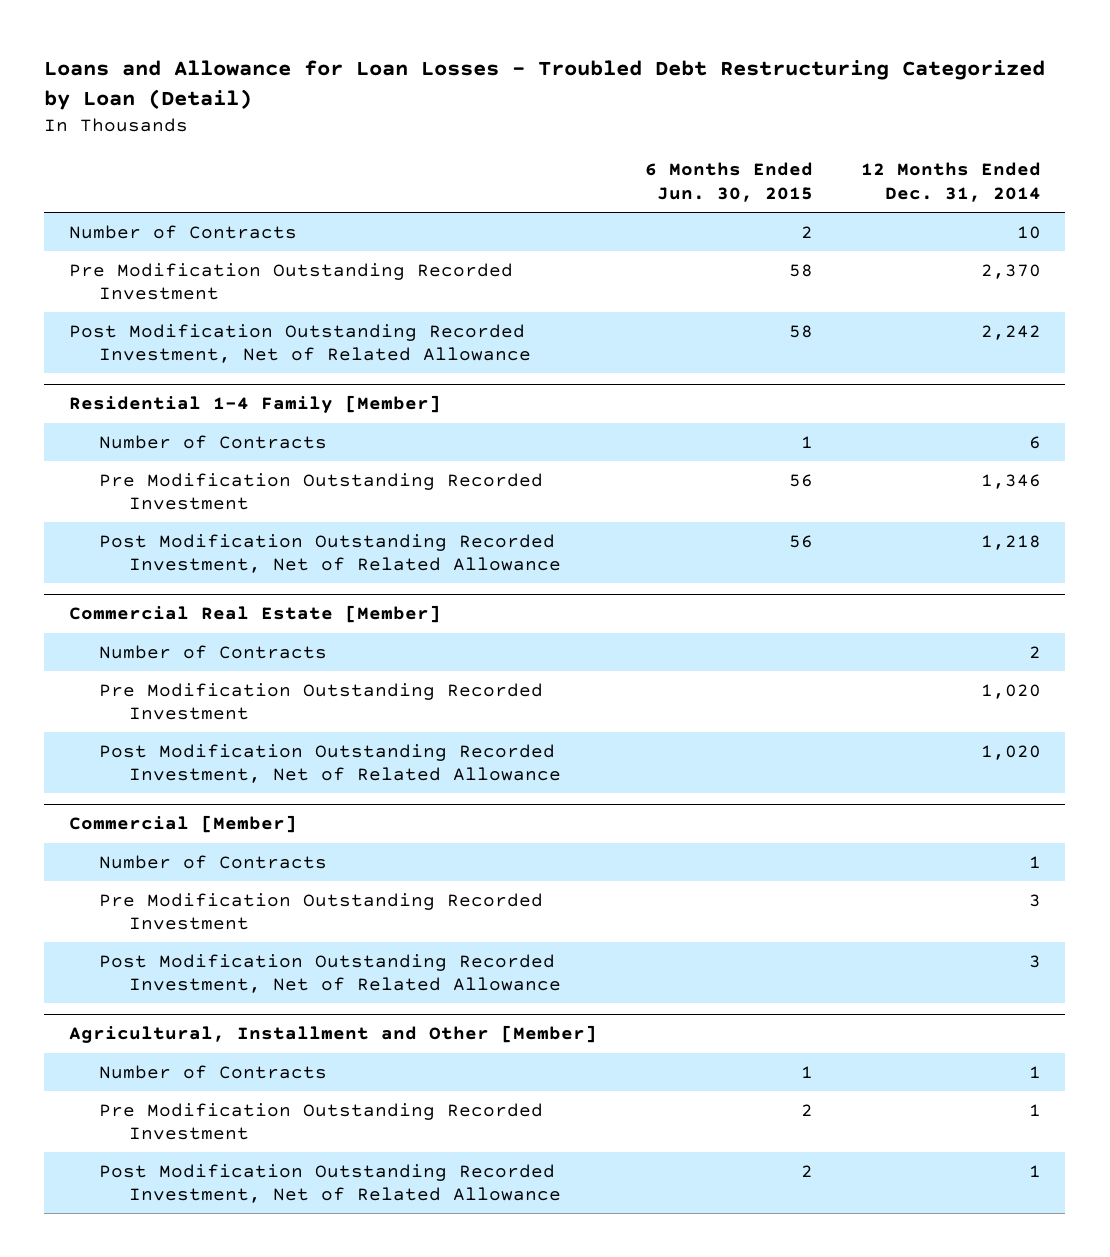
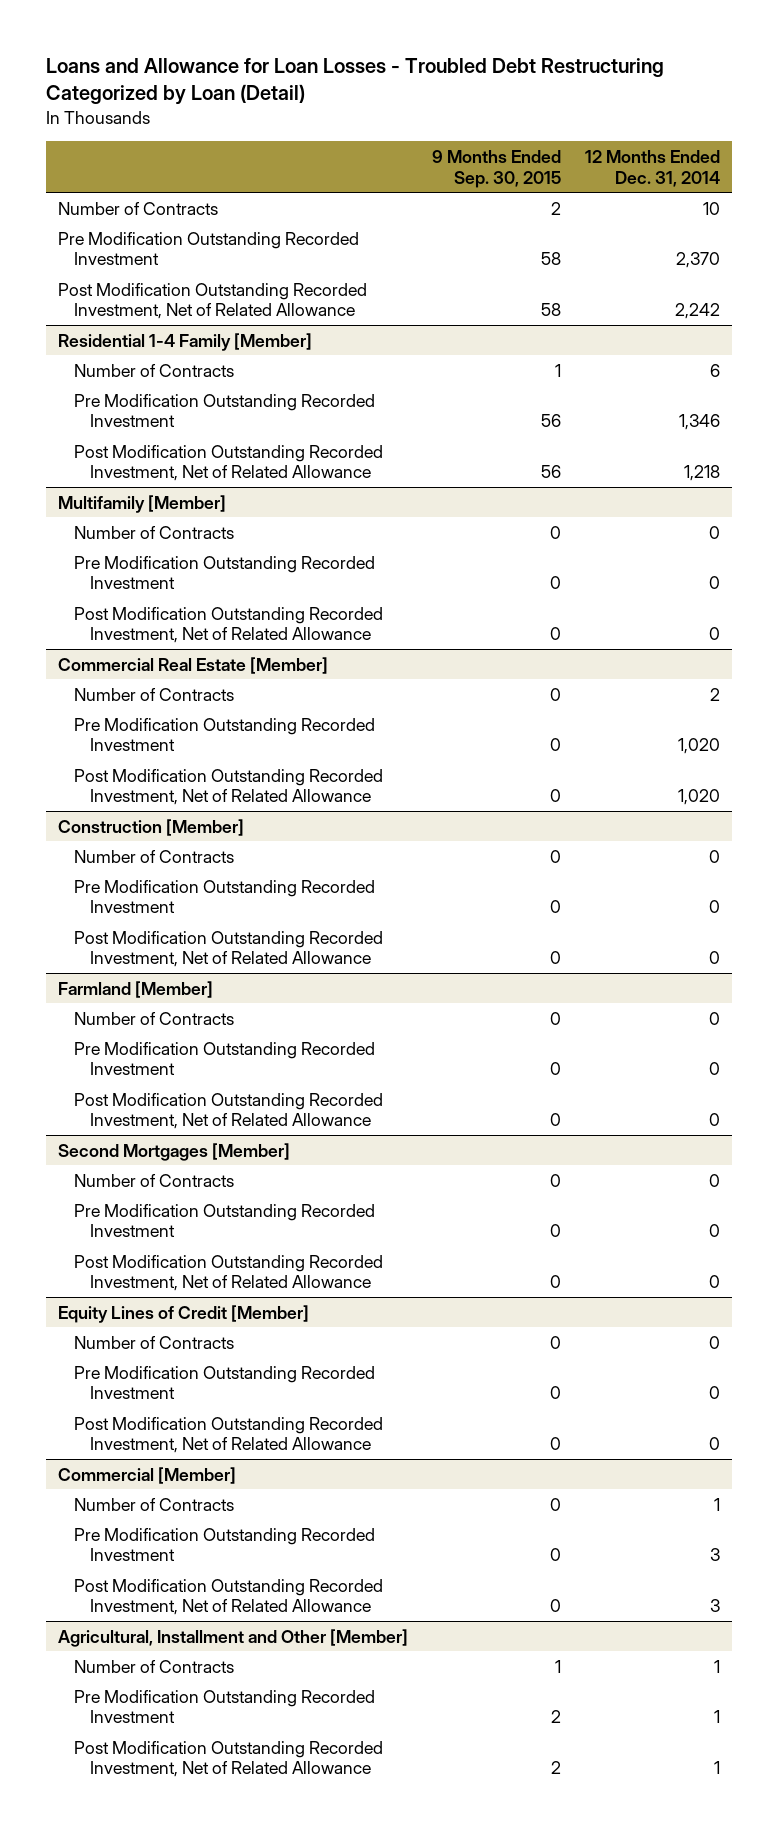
[644,162,813,203] 6 Months Ended Jun. 30, 2015 -> none
none -> [431,149,561,188] 9 Months Ended Sep. 30, 2015
none -> [58,494,227,513] Multifamily [Member]
none -> [74,525,235,539] Number of Contracts
none -> [74,555,376,590] Pre Modification Outstanding Recorded Investment
none -> [74,606,384,644] Post Modification Outstanding Recorded Investment, Net of Related Allowance
none -> [58,818,245,836] Construction [Member]
none -> [74,849,235,863] Number of Contracts
none -> [74,879,376,914] Pre Modification Outstanding Recorded Investment
none -> [74,930,384,968] Post Modification Outstanding Recorded Investment, Net of Related Allowance
none -> [58,980,214,998] Farmland [Member]
none -> [74,1011,235,1025] Number of Contracts
none -> [74,1041,376,1076] Pre Modification Outstanding Recorded Investment
none -> [74,1092,384,1130] Post Modification Outstanding Recorded Investment, Net of Related Allowance
none -> [58,1142,291,1161] Second Mortgages [Member]
none -> [74,1173,235,1187] Number of Contracts
none -> [74,1203,376,1238] Pre Modification Outstanding Recorded Investment
none -> [74,1254,384,1292] Post Modification Outstanding Recorded Investment, Net of Related Allowance
none -> [58,1304,310,1323] Equity Lines of Credit [Member]
none -> [74,1335,235,1349] Number of Contracts
none -> [74,1365,376,1400] Pre Modification Outstanding Recorded Investment
none -> [74,1416,384,1454] Post Modification Outstanding Recorded Investment, Net of Related Allowance

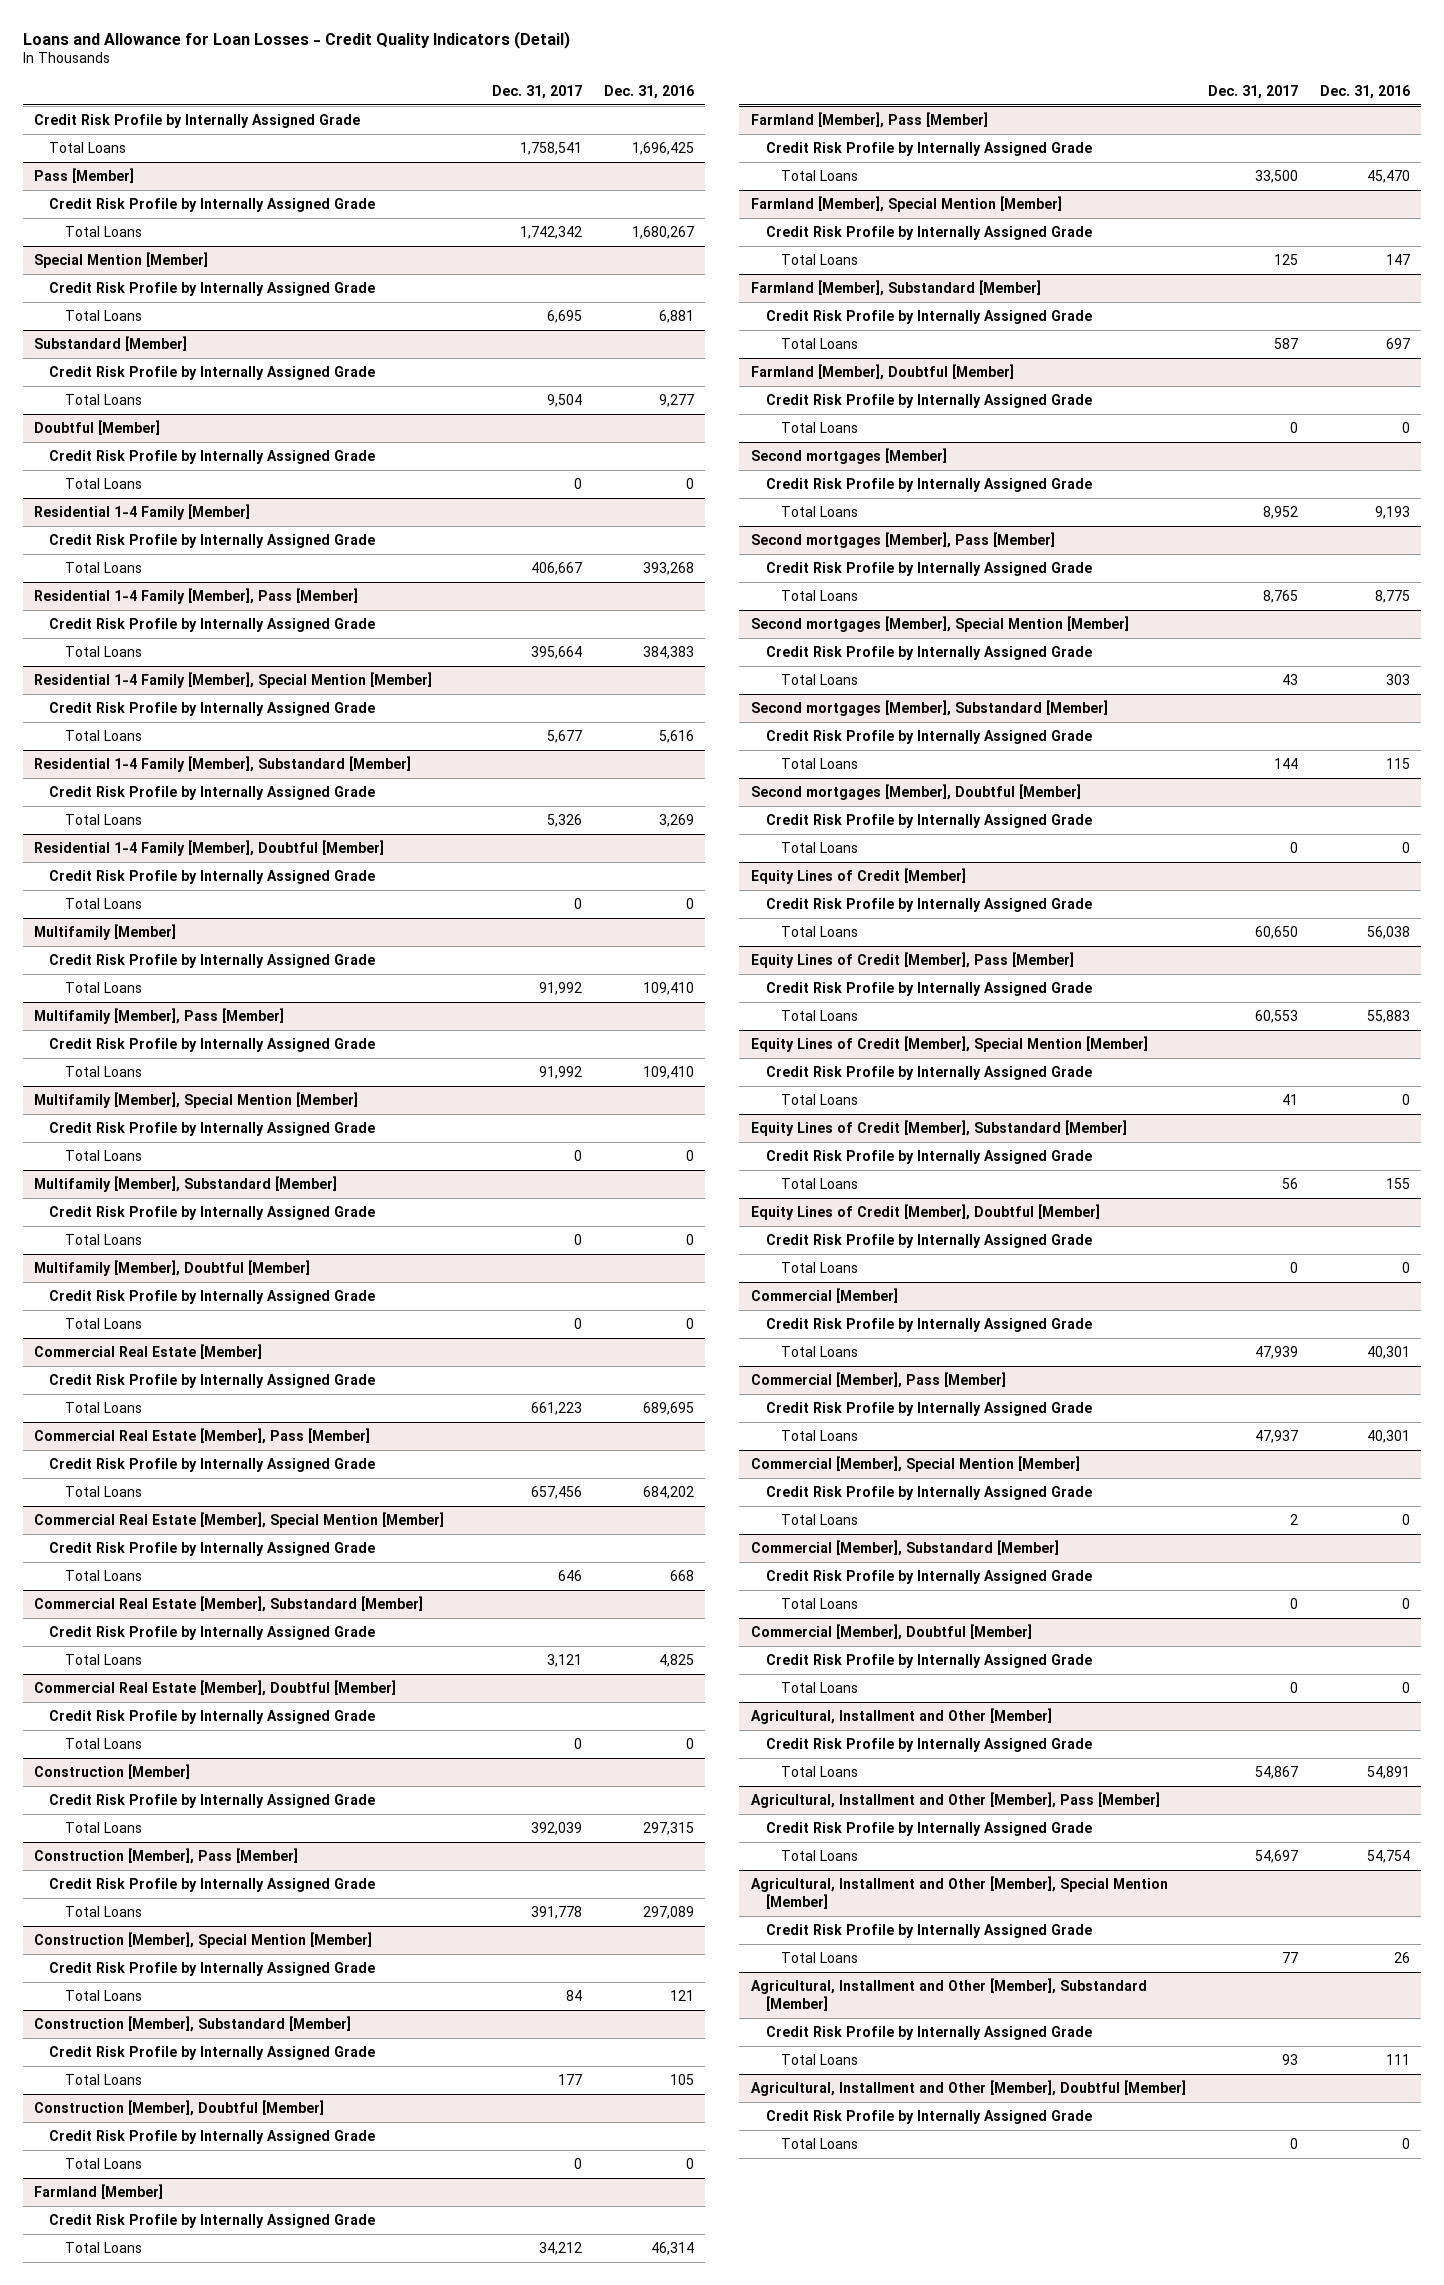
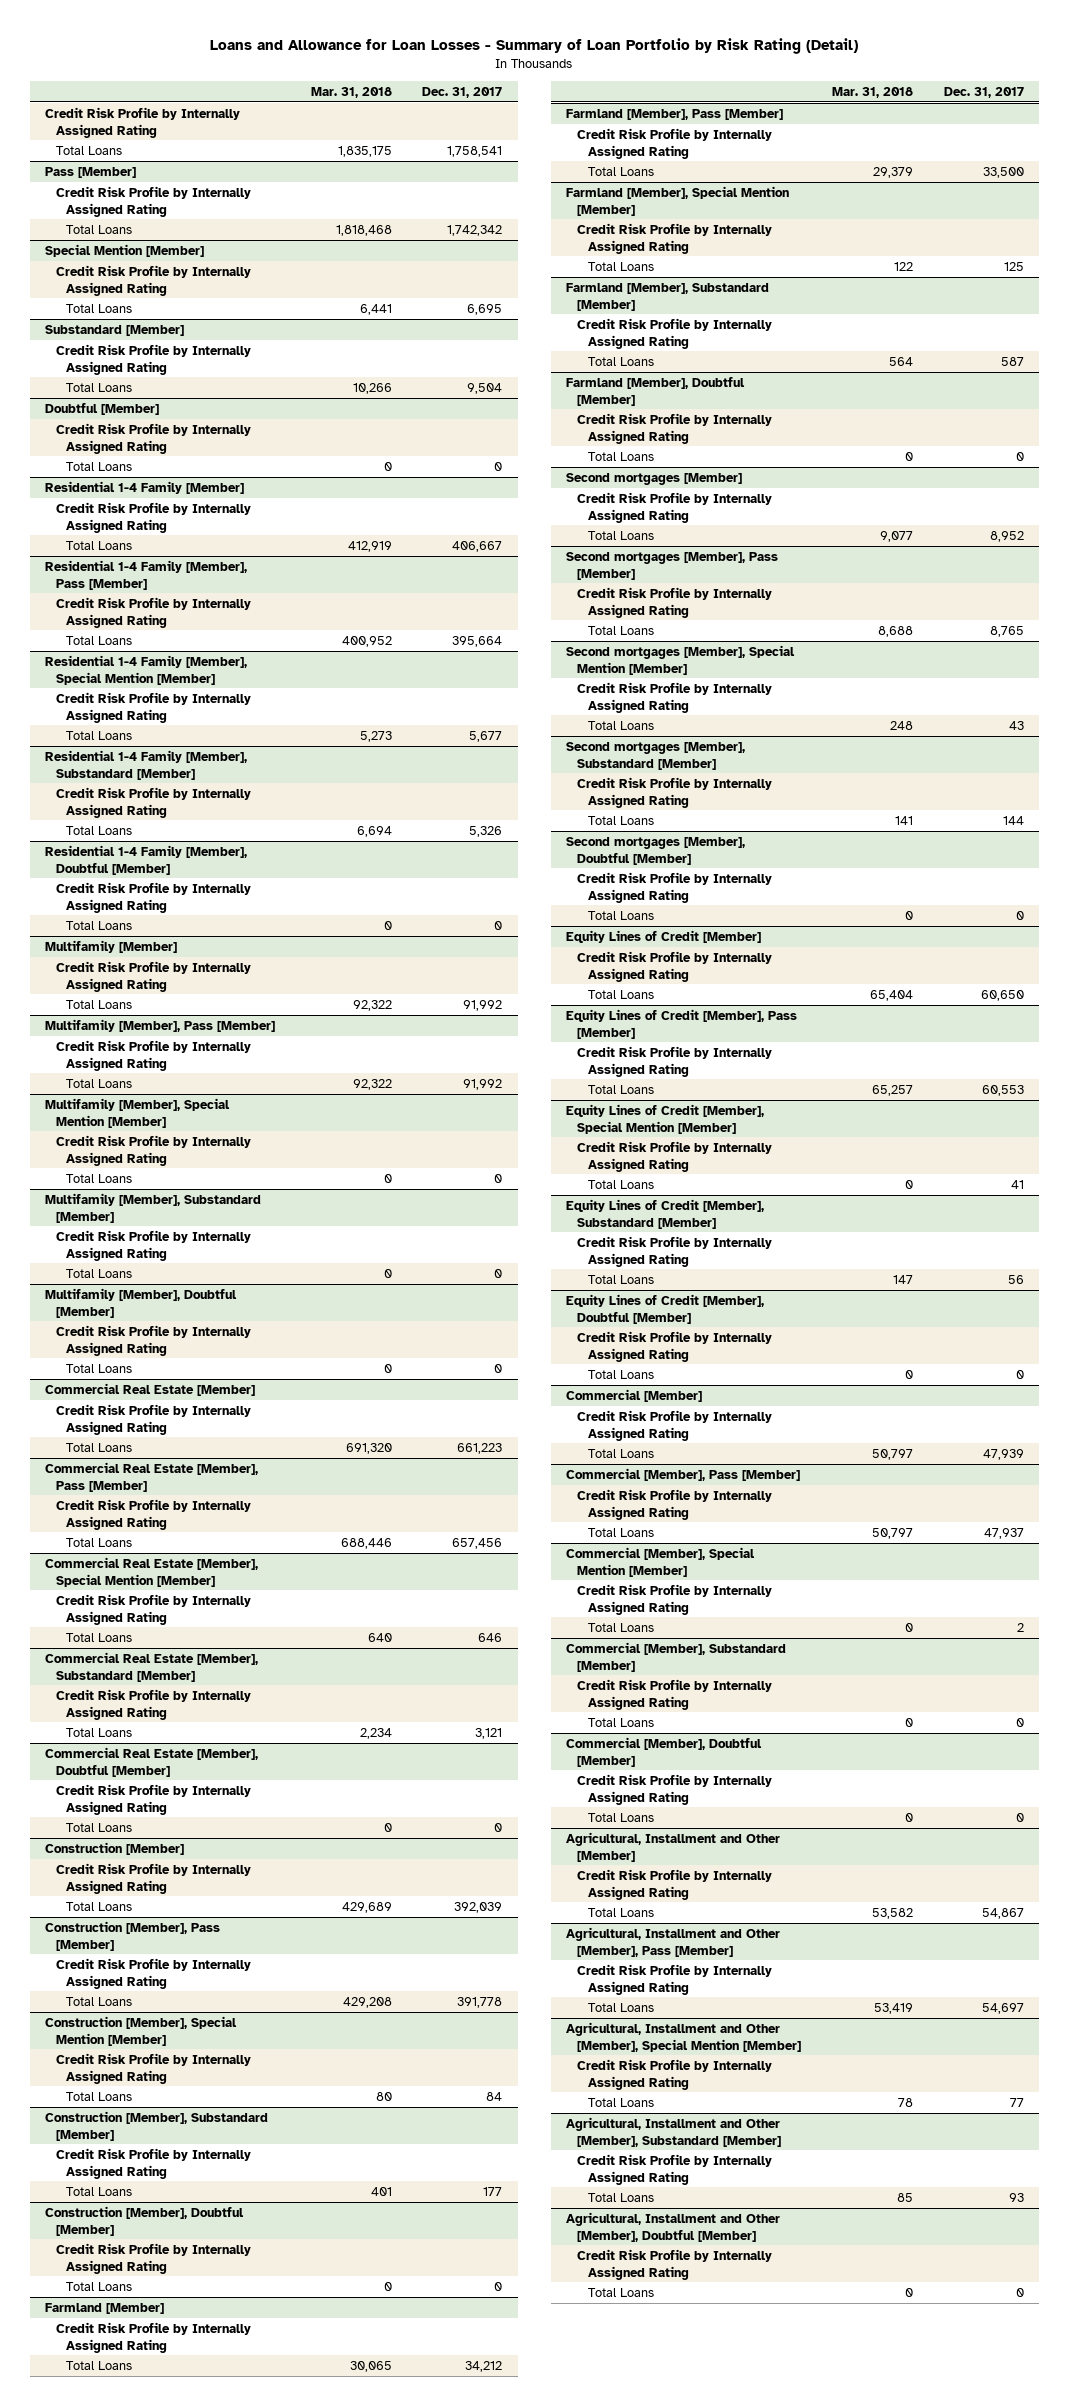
[23,30,571,49] Loans and Allowance for Loan Losses - Credit Quality Indicators (Detail) -> [210,38,859,55] Loans and Allowance for Loan Losses - Summary of Loan Portfolio by Risk Rating (Detail)
[603,84,694,99] Dec. 31, 2016 -> none
none -> [310,86,392,98] Mar. 31, 2018
[34,113,361,128] Credit Risk Profile by Internally Assigned Grade -> [44,106,240,138] Credit Risk Profile by Internally Assigned Rating
[49,197,376,212] Credit Risk Profile by Internally Assigned Grade -> [55,185,251,217] Credit Risk Profile by Internally Assigned Rating
[49,281,376,296] Credit Risk Profile by Internally Assigned Grade -> [55,264,251,296] Credit Risk Profile by Internally Assigned Rating
[49,365,376,380] Credit Risk Profile by Internally Assigned Grade -> [55,343,251,375] Credit Risk Profile by Internally Assigned Rating
[49,449,376,464] Credit Risk Profile by Internally Assigned Grade -> [55,422,251,454] Credit Risk Profile by Internally Assigned Rating
[49,533,376,548] Credit Risk Profile by Internally Assigned Grade -> [55,501,251,533] Credit Risk Profile by Internally Assigned Rating
[49,617,376,632] Credit Risk Profile by Internally Assigned Grade -> [55,596,251,628] Credit Risk Profile by Internally Assigned Rating
[49,701,376,716] Credit Risk Profile by Internally Assigned Grade -> [55,691,251,723] Credit Risk Profile by Internally Assigned Rating
[49,785,376,800] Credit Risk Profile by Internally Assigned Grade -> [55,786,251,818] Credit Risk Profile by Internally Assigned Rating
[49,869,376,884] Credit Risk Profile by Internally Assigned Grade -> [55,881,251,913] Credit Risk Profile by Internally Assigned Rating
[49,953,376,968] Credit Risk Profile by Internally Assigned Grade -> [55,960,251,992] Credit Risk Profile by Internally Assigned Rating
[49,1037,376,1052] Credit Risk Profile by Internally Assigned Grade -> [55,1039,251,1071] Credit Risk Profile by Internally Assigned Rating
[49,1121,376,1136] Credit Risk Profile by Internally Assigned Grade -> [55,1134,251,1166] Credit Risk Profile by Internally Assigned Rating
[49,1205,376,1220] Credit Risk Profile by Internally Assigned Grade -> [55,1229,251,1261] Credit Risk Profile by Internally Assigned Rating
[49,1289,376,1304] Credit Risk Profile by Internally Assigned Grade -> [55,1324,251,1356] Credit Risk Profile by Internally Assigned Rating
[49,1373,376,1388] Credit Risk Profile by Internally Assigned Grade -> [55,1403,251,1435] Credit Risk Profile by Internally Assigned Rating
[49,1457,376,1472] Credit Risk Profile by Internally Assigned Grade -> [55,1498,251,1530] Credit Risk Profile by Internally Assigned Rating
[49,1541,376,1556] Credit Risk Profile by Internally Assigned Grade -> [55,1593,251,1625] Credit Risk Profile by Internally Assigned Rating
[49,1625,376,1640] Credit Risk Profile by Internally Assigned Grade -> [55,1688,251,1720] Credit Risk Profile by Internally Assigned Rating
[49,1709,376,1724] Credit Risk Profile by Internally Assigned Grade -> [55,1783,251,1815] Credit Risk Profile by Internally Assigned Rating
[49,1793,376,1808] Credit Risk Profile by Internally Assigned Grade -> [55,1862,251,1894] Credit Risk Profile by Internally Assigned Rating
[49,1877,376,1892] Credit Risk Profile by Internally Assigned Grade -> [55,1957,251,1989] Credit Risk Profile by Internally Assigned Rating
[49,1961,376,1976] Credit Risk Profile by Internally Assigned Grade -> [55,2052,251,2084] Credit Risk Profile by Internally Assigned Rating
[49,2045,376,2060] Credit Risk Profile by Internally Assigned Grade -> [55,2147,251,2179] Credit Risk Profile by Internally Assigned Rating
[49,2129,376,2144] Credit Risk Profile by Internally Assigned Grade -> [55,2242,251,2274] Credit Risk Profile by Internally Assigned Rating
[49,2213,376,2228] Credit Risk Profile by Internally Assigned Grade -> [55,2321,251,2353] Credit Risk Profile by Internally Assigned Rating
[765,141,1092,156] Credit Risk Profile by Internally Assigned Grade -> [577,127,773,159] Credit Risk Profile by Internally Assigned Rating
[765,225,1092,240] Credit Risk Profile by Internally Assigned Grade -> [577,222,773,254] Credit Risk Profile by Internally Assigned Rating
[765,309,1092,324] Credit Risk Profile by Internally Assigned Grade -> [577,317,773,349] Credit Risk Profile by Internally Assigned Rating
[765,393,1092,408] Credit Risk Profile by Internally Assigned Grade -> [577,412,773,444] Credit Risk Profile by Internally Assigned Rating
[765,477,1092,492] Credit Risk Profile by Internally Assigned Grade -> [577,491,773,523] Credit Risk Profile by Internally Assigned Rating
[765,561,1092,576] Credit Risk Profile by Internally Assigned Grade -> [577,586,773,618] Credit Risk Profile by Internally Assigned Rating
[765,645,1092,660] Credit Risk Profile by Internally Assigned Grade -> [577,681,773,713] Credit Risk Profile by Internally Assigned Rating
[765,729,1092,744] Credit Risk Profile by Internally Assigned Grade -> [577,776,773,808] Credit Risk Profile by Internally Assigned Rating
[765,813,1092,828] Credit Risk Profile by Internally Assigned Grade -> [577,871,773,903] Credit Risk Profile by Internally Assigned Rating
[765,897,1092,912] Credit Risk Profile by Internally Assigned Grade -> [577,950,773,982] Credit Risk Profile by Internally Assigned Rating
[765,981,1092,996] Credit Risk Profile by Internally Assigned Grade -> [577,1045,773,1077] Credit Risk Profile by Internally Assigned Rating
[765,1065,1092,1080] Credit Risk Profile by Internally Assigned Grade -> [577,1140,773,1172] Credit Risk Profile by Internally Assigned Rating
[765,1149,1092,1164] Credit Risk Profile by Internally Assigned Grade -> [577,1235,773,1267] Credit Risk Profile by Internally Assigned Rating
[765,1233,1092,1248] Credit Risk Profile by Internally Assigned Grade -> [577,1330,773,1362] Credit Risk Profile by Internally Assigned Rating
[765,1317,1092,1332] Credit Risk Profile by Internally Assigned Grade -> [577,1409,773,1441] Credit Risk Profile by Internally Assigned Rating
[765,1401,1092,1416] Credit Risk Profile by Internally Assigned Grade -> [577,1488,773,1520] Credit Risk Profile by Internally Assigned Rating
[765,1485,1092,1500] Credit Risk Profile by Internally Assigned Grade -> [577,1583,773,1615] Credit Risk Profile by Internally Assigned Rating
[765,1569,1092,1584] Credit Risk Profile by Internally Assigned Grade -> [577,1678,773,1710] Credit Risk Profile by Internally Assigned Rating
[765,1653,1092,1668] Credit Risk Profile by Internally Assigned Grade -> [577,1773,773,1805] Credit Risk Profile by Internally Assigned Rating
[765,1737,1092,1752] Credit Risk Profile by Internally Assigned Grade -> [577,1868,773,1900] Credit Risk Profile by Internally Assigned Rating
[765,1821,1092,1836] Credit Risk Profile by Internally Assigned Grade -> [577,1963,773,1995] Credit Risk Profile by Internally Assigned Rating
[765,1923,1092,1938] Credit Risk Profile by Internally Assigned Grade -> [577,2058,773,2090] Credit Risk Profile by Internally Assigned Rating
[765,2025,1092,2040] Credit Risk Profile by Internally Assigned Grade -> [577,2153,773,2185] Credit Risk Profile by Internally Assigned Rating
[765,2109,1092,2124] Credit Risk Profile by Internally Assigned Grade -> [577,2248,773,2280] Credit Risk Profile by Internally Assigned Rating

